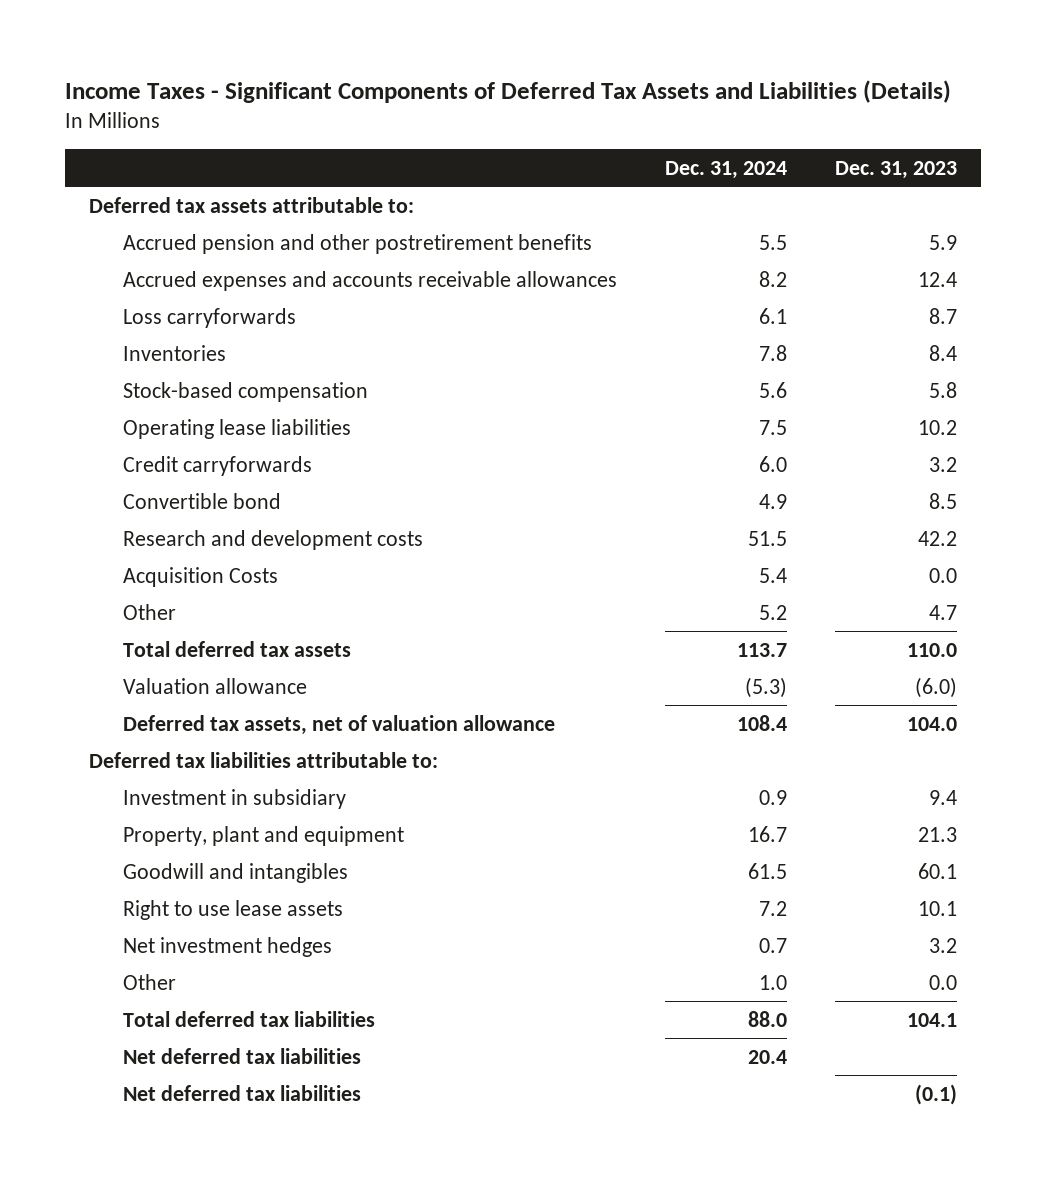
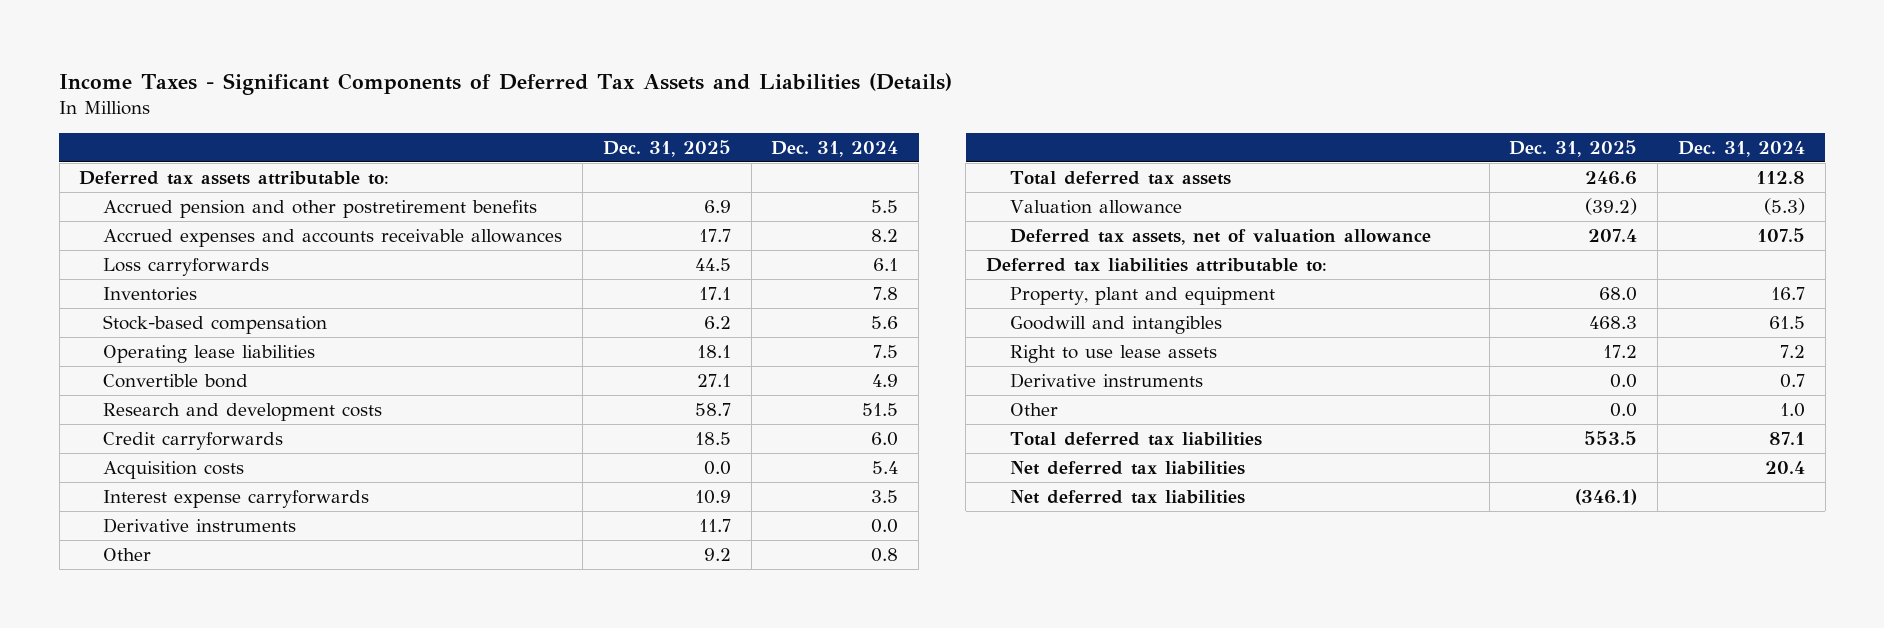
[834,160,957,179] Dec. 31, 2023 -> none
none -> [602,139,731,157] Dec. 31, 2025
[123,455,313,476] Credit carryforwards -> [103,431,284,450] Credit carryforwards
[123,566,279,587] Acquisition Costs -> [103,460,245,479] Acquisition costs
none -> [103,489,370,508] Interest expense carryforwards
none -> [103,517,297,533] Derivative instruments
[758,604,787,620] 5.2 -> [871,547,899,562] 0.8
[736,642,787,657] 113.7 -> [1755,170,1805,184] 112.8
[736,714,787,731] 108.4 -> [1756,227,1805,242] 107.5
[123,788,347,809] Investment in subsidiary -> none
[123,936,333,957] Net investment hedges -> [1009,372,1203,388] Derivative instruments
[747,1010,787,1027] 88.0 -> [1768,431,1805,445] 87.1

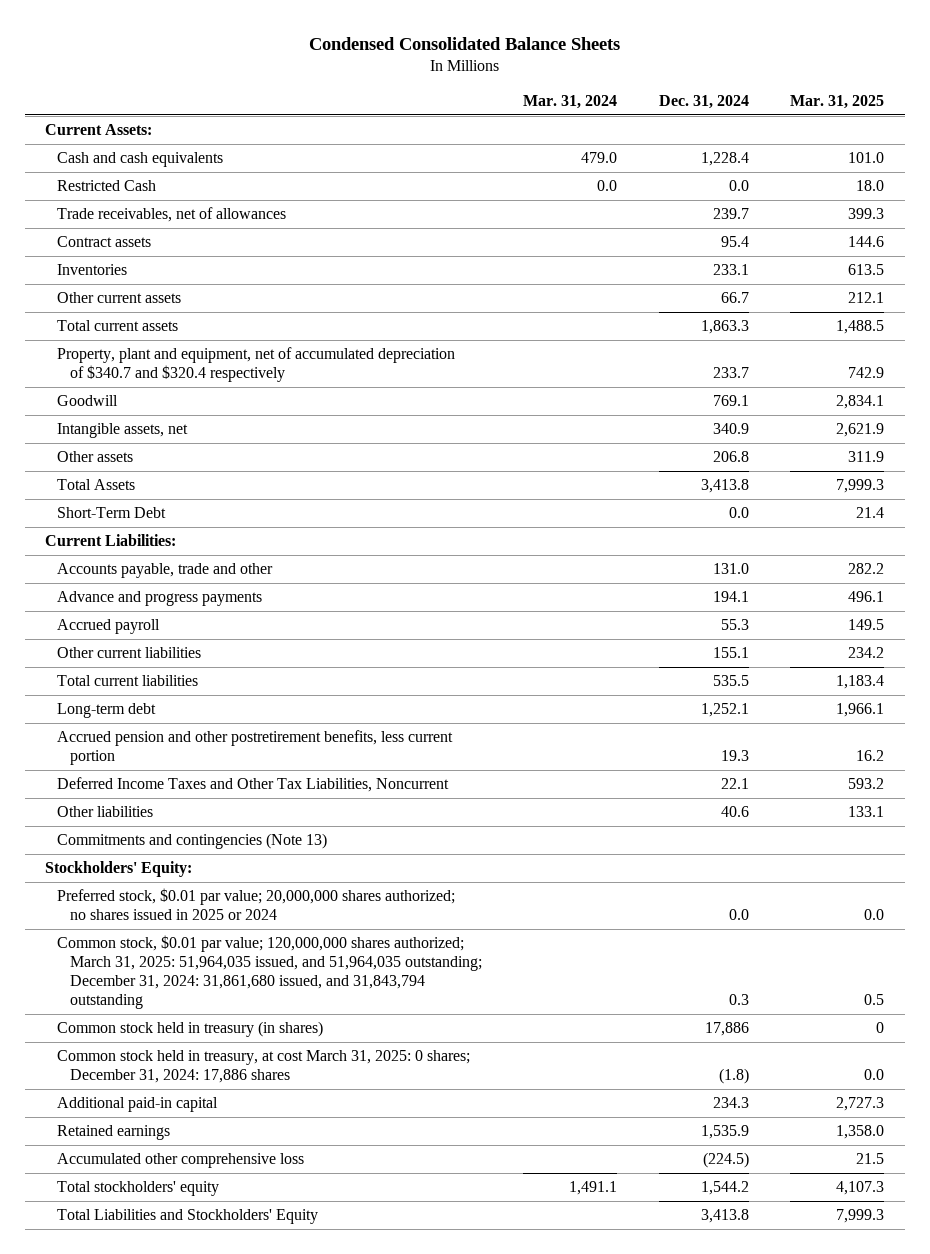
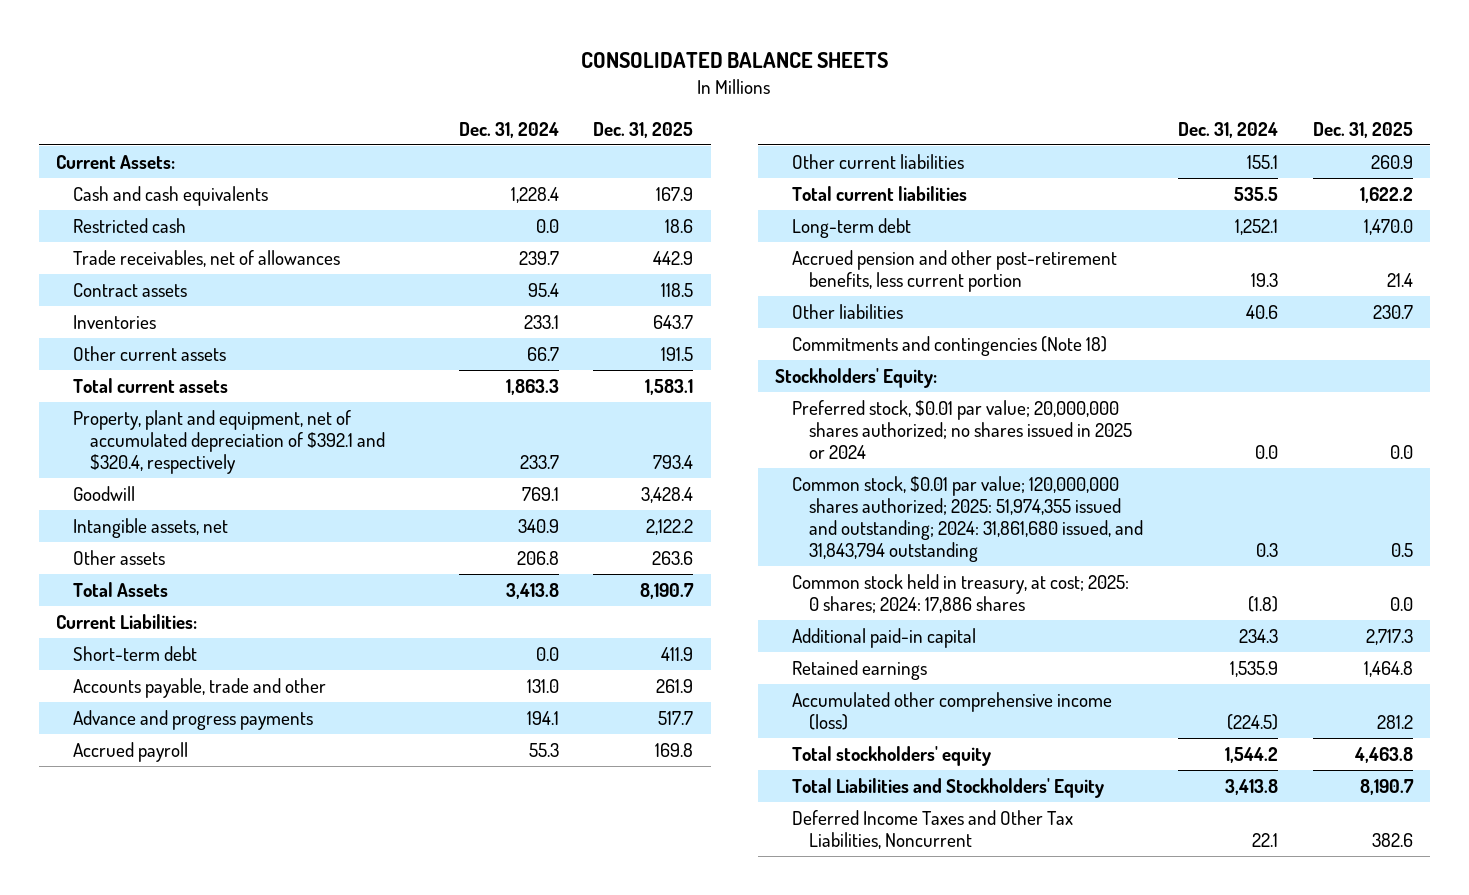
[308,36,620,50] Condensed Consolidated Balance Sheets -> [581,52,889,69] CONSOLIDATED BALANCE SHEETS
[523,95,618,110] Mar. 31, 2024 -> none
[790,95,885,110] Mar. 31, 2025 -> none
none -> [593,121,694,138] Dec. 31, 2025
[57,180,157,192] Restricted Cash -> [73,217,187,233] Restricted cash
[57,347,456,383] Property, plant and equipment, net of accumulated depreciation of $340.7 and $320.4 respectively -> [73,409,386,474] Property, plant and equipment, net of accumulated depreciation of $392.1 and $320.4, respectively
[57,507,167,519] Short-Term Debt -> none
none -> [73,645,198,661] Short-term debt
[57,730,454,766] Accrued pension and other postretirement benefits, less current portion -> [792,249,1118,292] Accrued pension and other post-retirement benefits, less current portion
[57,833,328,850] Commitments and contingencies (Note 13) -> [792,335,1108,356] Commitments and contingencies (Note 18)
[57,1021,324,1038] Common stock held in treasury (in shares) -> none
[57,935,482,1009] Common stock, $0.01 par value; 120,000,000 shares authorized; March 31, 2025: 51,964,035 issued, and 51,964,035 outstanding; December 31, 2024: 31,861,680 issued, and 31,843,794 outstanding -> [792,475,1144,562] Common stock, $0.01 par value; 120,000,000 shares authorized; 2025: 51,974,355 issued and outstanding; 2024: 31,861,680 issued, and 31,843,794 outstanding
[57,1050,471,1084] Common stock held in treasury, at cost March 31, 2025: 0 shares; December 31, 2024: 17,886 shares -> [792,573,1130,613] Common stock held in treasury, at cost; 2025: 0 shares; 2024: 17,886 shares
[57,1153,305,1169] Accumulated other comprehensive loss -> [792,691,1113,730] Accumulated other comprehensive income (loss)
[57,777,450,793] Deferred Income Taxes and Other Tax Liabilities, Noncurrent -> [792,809,1074,849] Deferred Income Taxes and Other Tax Liabilities, Noncurrent

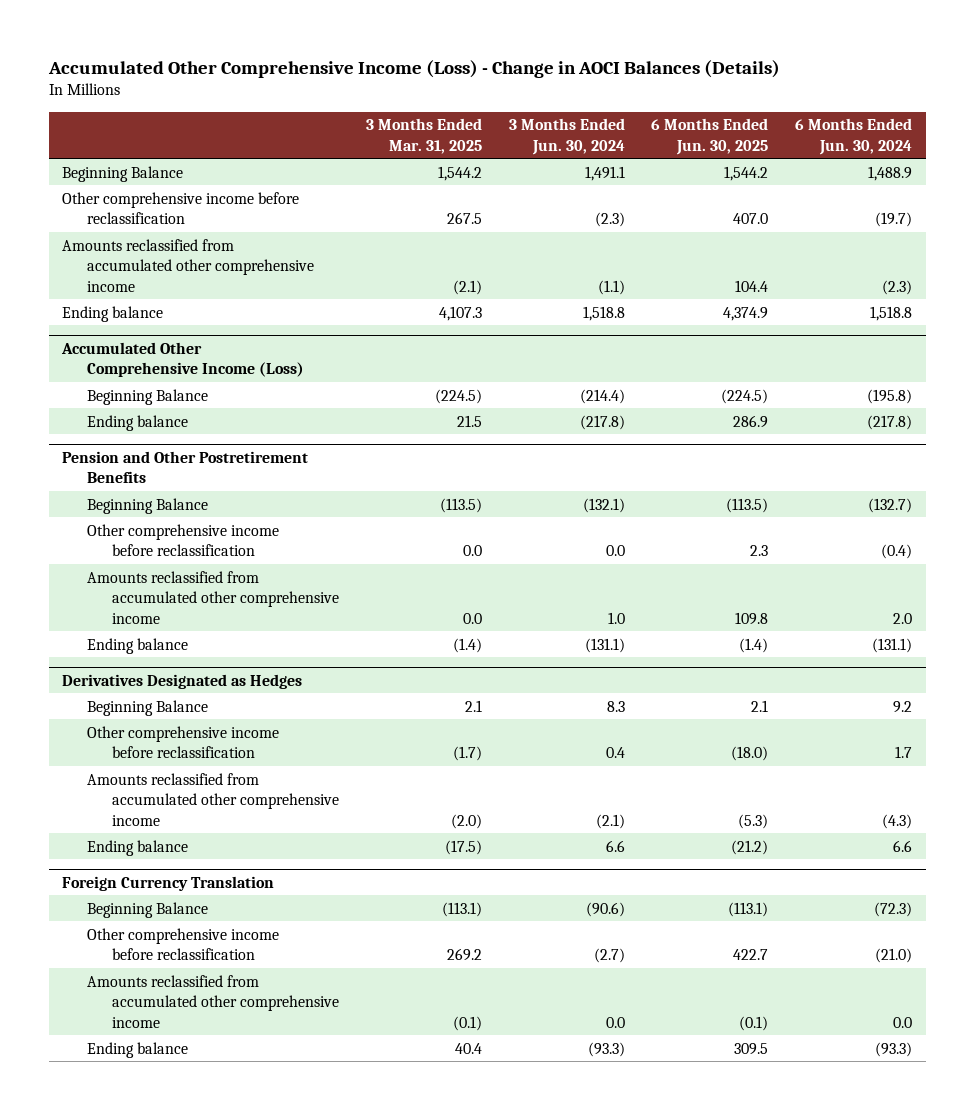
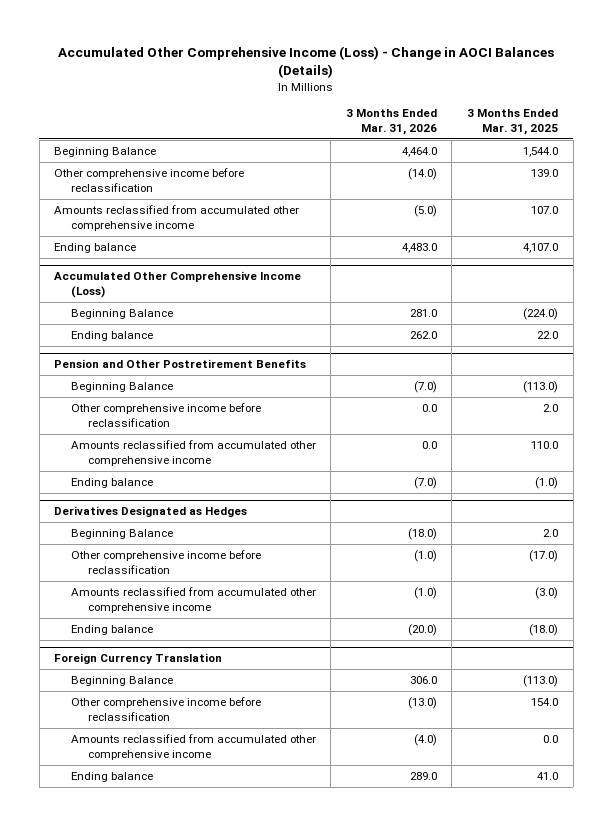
[508,118,625,155] 3 Months Ended Jun. 30, 2024 -> none
[651,118,769,155] 6 Months Ended Jun. 30, 2025 -> none
[795,118,913,155] 6 Months Ended Jun. 30, 2024 -> none
none -> [345,109,437,135] 3 Months Ended Mar. 31, 2026
[437,165,482,181] 1,544.2 -> [523,147,559,158] 1,544.0
[446,212,482,225] 267.5 -> [531,169,559,178] 139.0
[452,279,482,295] (2.1) -> [531,206,559,215] 107.0
[438,305,482,321] 4,107.3 -> [523,243,559,254] 4,107.0
[434,388,482,404] (224.5) -> [523,308,559,321] (224.0)
[456,414,482,427] 21.5 -> [537,331,559,340] 22.0
[439,497,482,513] (113.5) -> [523,381,559,394] (113.0)
[462,545,482,557] 0.0 -> [543,404,559,413] 2.0
[462,612,482,624] 0.0 -> [531,441,559,450] 110.0
[452,637,482,653] (1.4) -> [535,477,559,490] (1.0)
[464,699,482,712] 2.1 -> [543,529,559,538] 2.0
[452,746,482,762] (1.7) -> [529,550,559,563] (17.0)
[450,813,482,829] (2.0) -> [535,587,559,600] (3.0)
[444,839,482,855] (17.5) -> [529,624,559,637] (18.0)
[441,901,482,917] (113.1) -> [523,675,559,688] (113.0)
[446,948,482,962] 269.2 -> [531,698,559,707] 154.0
[452,1015,482,1031] (0.1) -> [543,735,559,744] 0.0
[454,1042,482,1054] 40.4 -> [537,772,559,781] 41.0

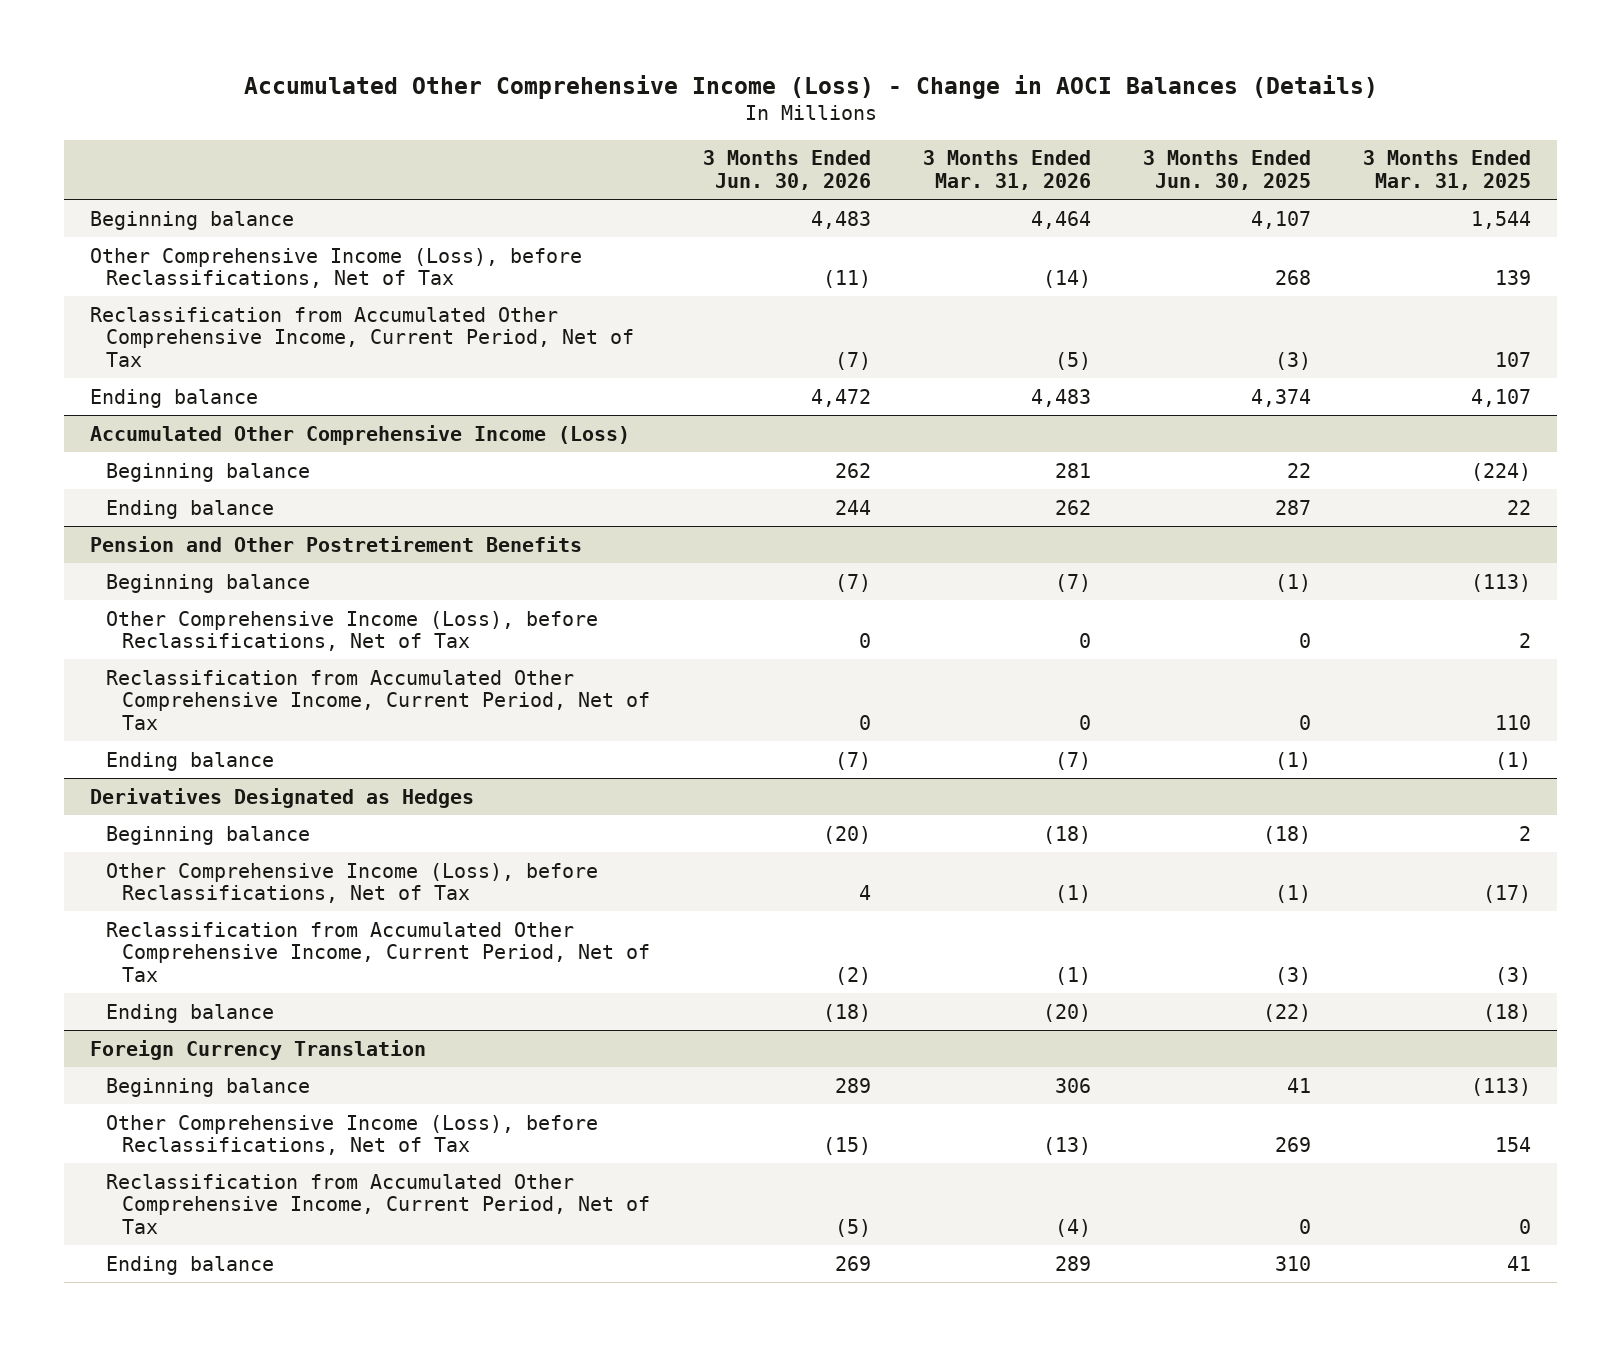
none -> [702,150,871,190] 3 Months Ended Jun. 30, 2026
none -> [1143,150,1312,190] 3 Months Ended Jun. 30, 2025
[54,147,157,158] Beginning Balance -> [89,210,294,230] Beginning balance
[401,147,437,158] 4,464.0 -> [1030,210,1091,229] 4,464
[523,147,559,158] 1,544.0 -> [1471,210,1532,229] 1,544
[54,168,245,192] Other comprehensive income before reclassification -> [89,247,582,289] Other Comprehensive Income (Loss), before Reclassifications, Net of Tax
[407,168,437,181] (14.0) -> [1042,270,1091,289] (14)
[531,169,559,178] 139.0 -> [1495,270,1532,286] 139
[54,205,300,231] Amounts reclassified from accumulated other comprehensive income -> [89,306,635,367] Reclassification from Accumulated Other Comprehensive Income, Current Period, Net of Tax
[413,205,437,218] (5.0) -> [1054,351,1091,370] (5)
[531,206,559,215] 107.0 -> [1495,351,1532,367] 107
[401,243,437,254] 4,483.0 -> [1030,388,1091,407] 4,483
[523,243,559,254] 4,107.0 -> [1471,388,1532,407] 4,107
[70,309,173,320] Beginning Balance -> [106,462,311,482] Beginning balance
[409,309,437,318] 281.0 -> [1054,462,1091,478] 281
[523,308,559,321] (224.0) -> [1471,462,1532,481] (224)
[409,331,437,340] 262.0 -> [1054,499,1091,515] 262
[537,331,559,340] 22.0 -> [1507,499,1532,515] 22
[70,382,173,393] Beginning Balance -> [106,573,311,593] Beginning balance
[413,381,437,394] (7.0) -> [1054,573,1091,592] (7)
[523,381,559,394] (113.0) -> [1471,573,1532,592] (113)
[70,403,261,427] Other comprehensive income before reclassification -> [106,610,599,652] Other Comprehensive Income (Loss), before Reclassifications, Net of Tax
[421,404,437,413] 0.0 -> [1078,633,1091,649] 0
[543,404,559,413] 2.0 -> [1519,633,1532,649] 2
[70,440,316,466] Amounts reclassified from accumulated other comprehensive income -> [106,669,651,730] Reclassification from Accumulated Other Comprehensive Income, Current Period, Net of Tax
[421,441,437,450] 0.0 -> [1078,714,1091,730] 0
[531,441,559,450] 110.0 -> [1495,714,1532,730] 110
[413,477,437,490] (7.0) -> [1054,751,1091,770] (7)
[535,477,559,490] (1.0) -> [1495,751,1532,770] (1)
[70,529,173,540] Beginning Balance -> [106,825,311,845] Beginning balance
[407,528,437,541] (18.0) -> [1042,825,1091,844] (18)
[543,529,559,538] 2.0 -> [1519,825,1532,841] 2
[70,550,261,574] Other comprehensive income before reclassification -> [106,862,599,904] Other Comprehensive Income (Loss), before Reclassifications, Net of Tax
[413,550,437,563] (1.0) -> [1054,885,1091,904] (1)
[529,550,559,563] (17.0) -> [1483,885,1532,904] (17)
[70,587,316,613] Amounts reclassified from accumulated other comprehensive income -> [106,921,651,982] Reclassification from Accumulated Other Comprehensive Income, Current Period, Net of Tax
[413,587,437,600] (1.0) -> [1054,966,1091,985] (1)
[535,587,559,600] (3.0) -> [1495,966,1532,985] (3)
[407,624,437,637] (20.0) -> [1042,1003,1091,1022] (20)
[529,624,559,637] (18.0) -> [1483,1003,1532,1022] (18)
[70,676,173,687] Beginning Balance -> [106,1077,311,1097] Beginning balance
[409,676,437,685] 306.0 -> [1054,1077,1091,1093] 306
[523,675,559,688] (113.0) -> [1471,1077,1532,1096] (113)
[70,697,261,721] Other comprehensive income before reclassification -> [106,1114,599,1156] Other Comprehensive Income (Loss), before Reclassifications, Net of Tax
[407,697,437,710] (13.0) -> [1042,1137,1091,1156] (13)
[531,698,559,707] 154.0 -> [1495,1137,1532,1153] 154
[70,734,316,760] Amounts reclassified from accumulated other comprehensive income -> [106,1173,651,1234] Reclassification from Accumulated Other Comprehensive Income, Current Period, Net of Tax
[413,734,437,747] (4.0) -> [1054,1218,1091,1237] (4)
[543,735,559,744] 0.0 -> [1519,1218,1532,1234] 0
[409,772,437,781] 289.0 -> [1054,1255,1091,1271] 289
[537,772,559,781] 41.0 -> [1507,1255,1532,1271] 41

